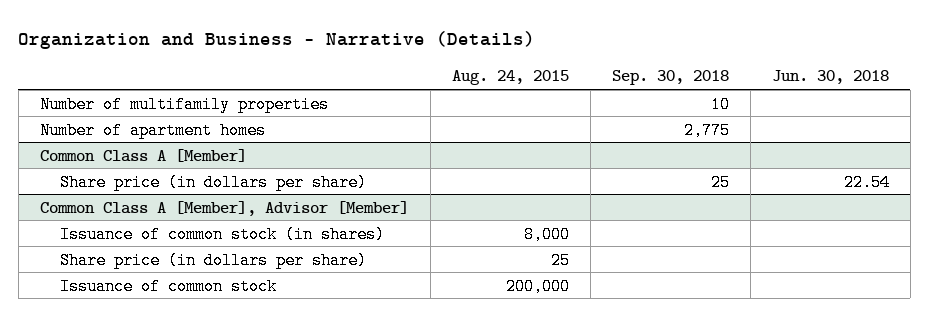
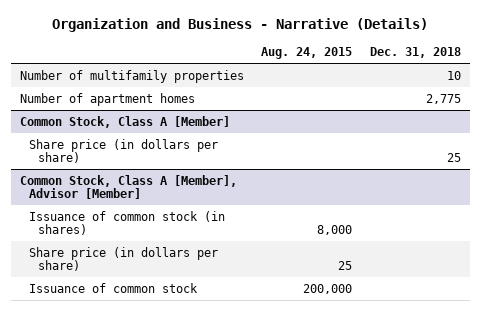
[611,70,729,86] Sep. 30, 2018 -> none
[771,70,889,85] Jun. 30, 2018 -> none
none -> [370,47,462,59] Dec. 31, 2018
[39,148,247,162] Common Class A [Member] -> [19,115,230,128] Common Stock, Class A [Member]
[39,200,409,216] Common Class A [Member], Advisor [Member] -> [19,174,237,200] Common Stock, Class A [Member], Advisor [Member]

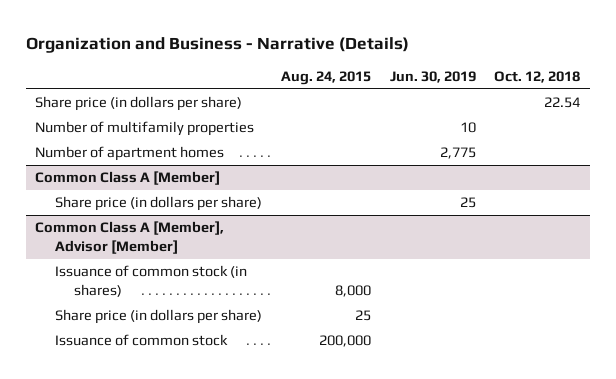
[370,47,462,59] Dec. 31, 2018 -> none
none -> [389,70,476,83] Jun. 30, 2019
none -> [494,70,581,83] Oct. 12, 2018
none -> [35,96,243,112] Share price (in dollars per share)
[19,115,230,128] Common Stock, Class A [Member] -> [35,171,221,186] Common Class A [Member]
[19,174,237,200] Common Stock, Class A [Member], Advisor [Member] -> [35,221,225,254] Common Class A [Member], Advisor [Member]

